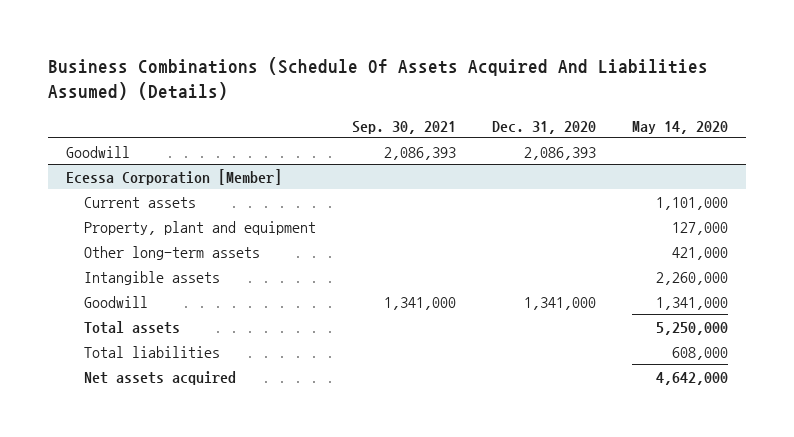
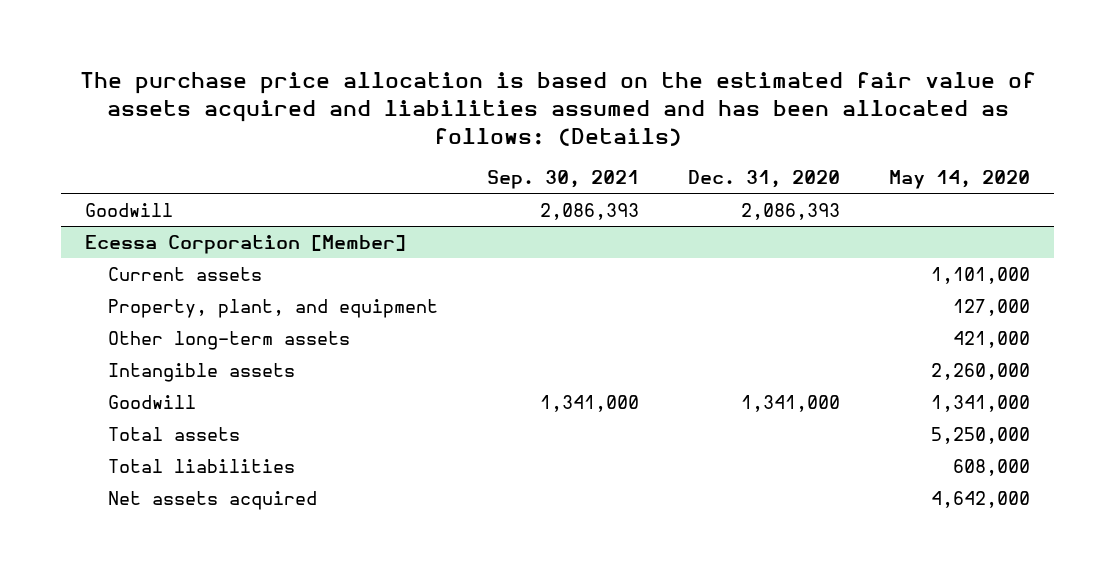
[47,57,708,101] Business Combinations (Schedule Of Assets Acquired And Liabilities Assumed) (Details) -> [79,72,1036,146] The purchase price allocation is based on the estimated fair value of assets acquired and liabilities assumed and has been allocated as follows: (Details)
[83,220,316,235] Property, plant and equipment -> [108,298,439,318] Property, plant, and equipment

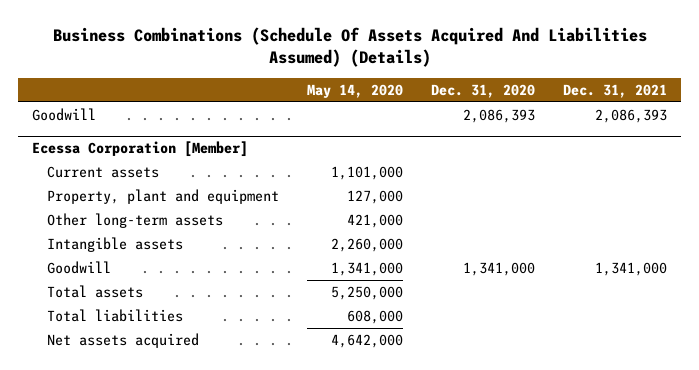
[79,72,1036,146] The purchase price allocation is based on the estimated fair value of assets acquired and liabilities assumed and has been allocated as follows: (Details) -> [52,26,647,68] Business Combinations (Schedule Of Assets Acquired And Liabilities Assumed) (Details)
[486,170,639,190] Sep. 30, 2021 -> none
none -> [563,83,668,98] Dec. 31, 2021
[108,298,439,318] Property, plant, and equipment -> [47,189,280,205] Property, plant and equipment

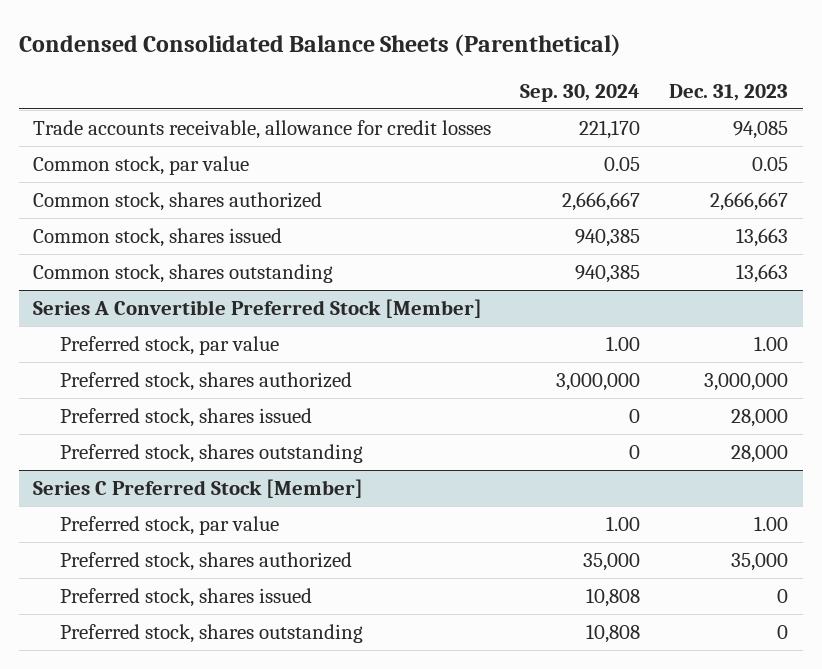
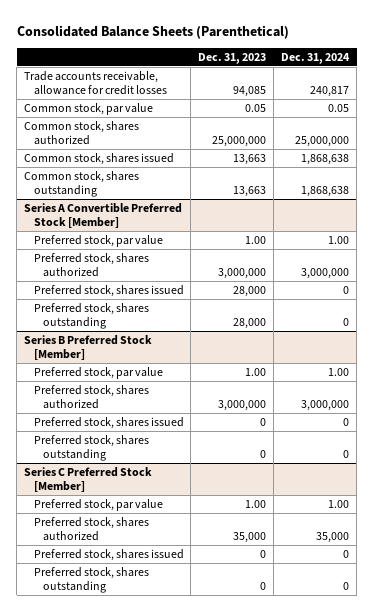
[18,33,621,56] Condensed Consolidated Balance Sheets (Parenthetical) -> [16,24,289,39] Consolidated Balance Sheets (Parenthetical)
[520,83,641,102] Sep. 30, 2024 -> none
none -> [281,52,351,64] Dec. 31, 2024
[710,192,789,212] 2,666,667 -> [212,136,267,148] 25,000,000
none -> [24,335,153,361] Series B Preferred Stock [Member]
none -> [33,367,163,380] Preferred stock, par value
none -> [33,385,149,410] Preferred stock, shares authorized
none -> [33,417,184,430] Preferred stock, shares issued
none -> [33,435,149,462] Preferred stock, shares outstanding

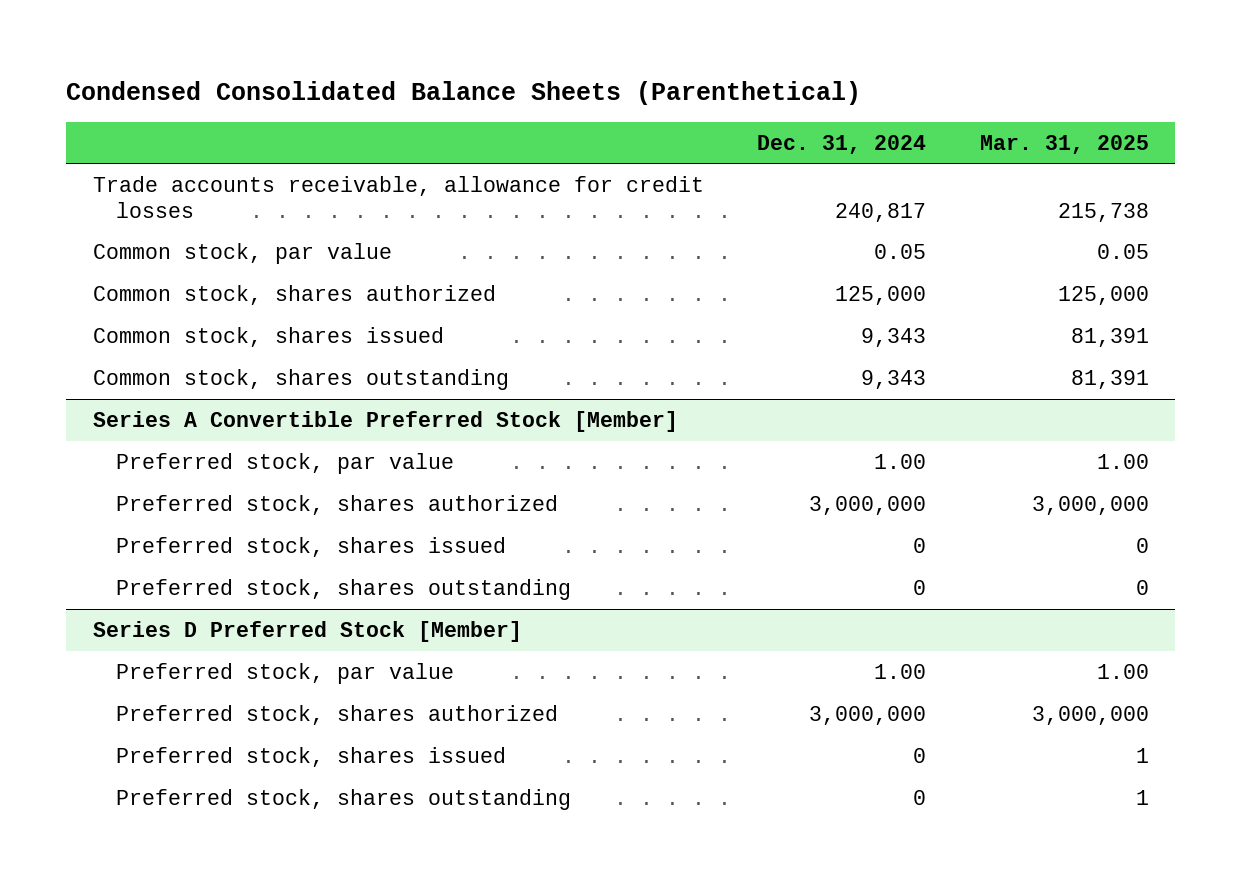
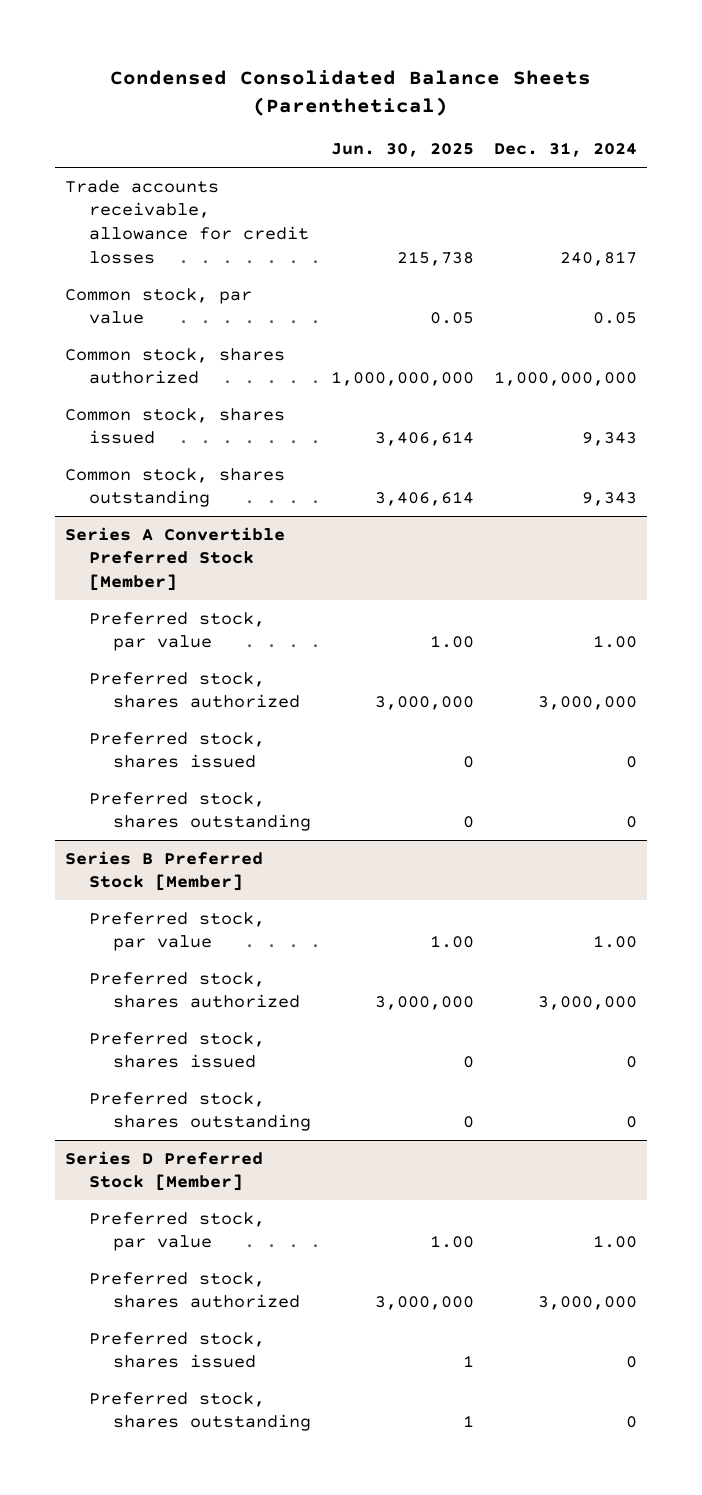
[979,134,1149,154] Mar. 31, 2025 -> none
none -> [331,143,475,158] Jun. 30, 2025
[835,286,927,306] 125,000 -> [494,371,638,387] 1,000,000,000
none -> [65,850,264,892] Series B Preferred Stock [Member]
none -> [89,911,266,952] Preferred stock, par value
none -> [89,971,301,1009] Preferred stock, shares authorized
none -> [89,1031,266,1069] Preferred stock, shares issued
none -> [89,1091,312,1132] Preferred stock, shares outstanding

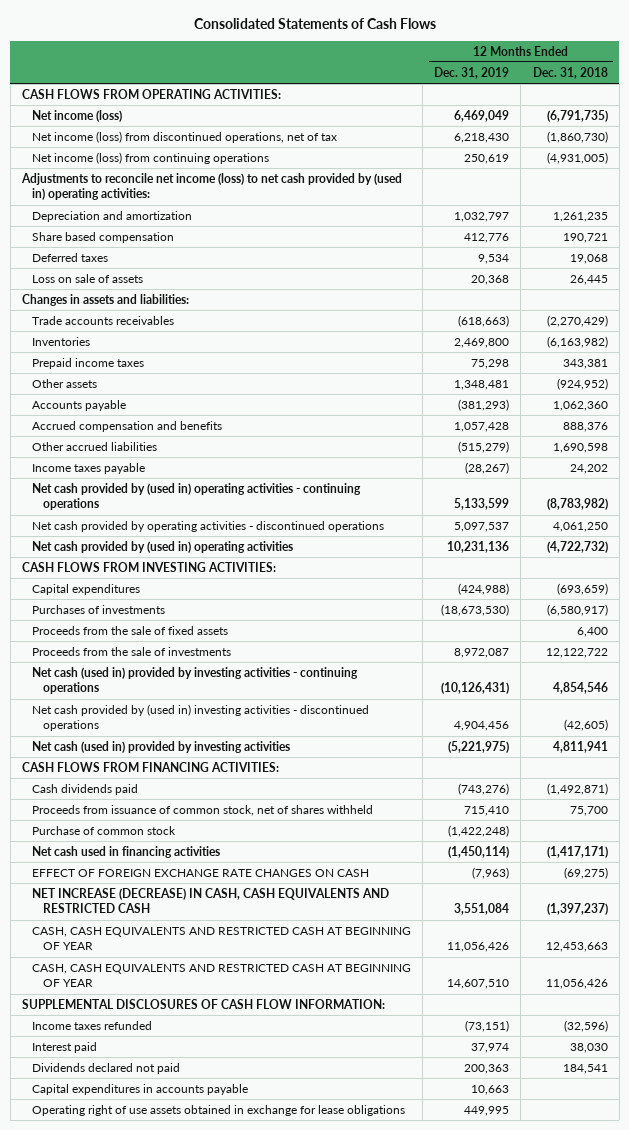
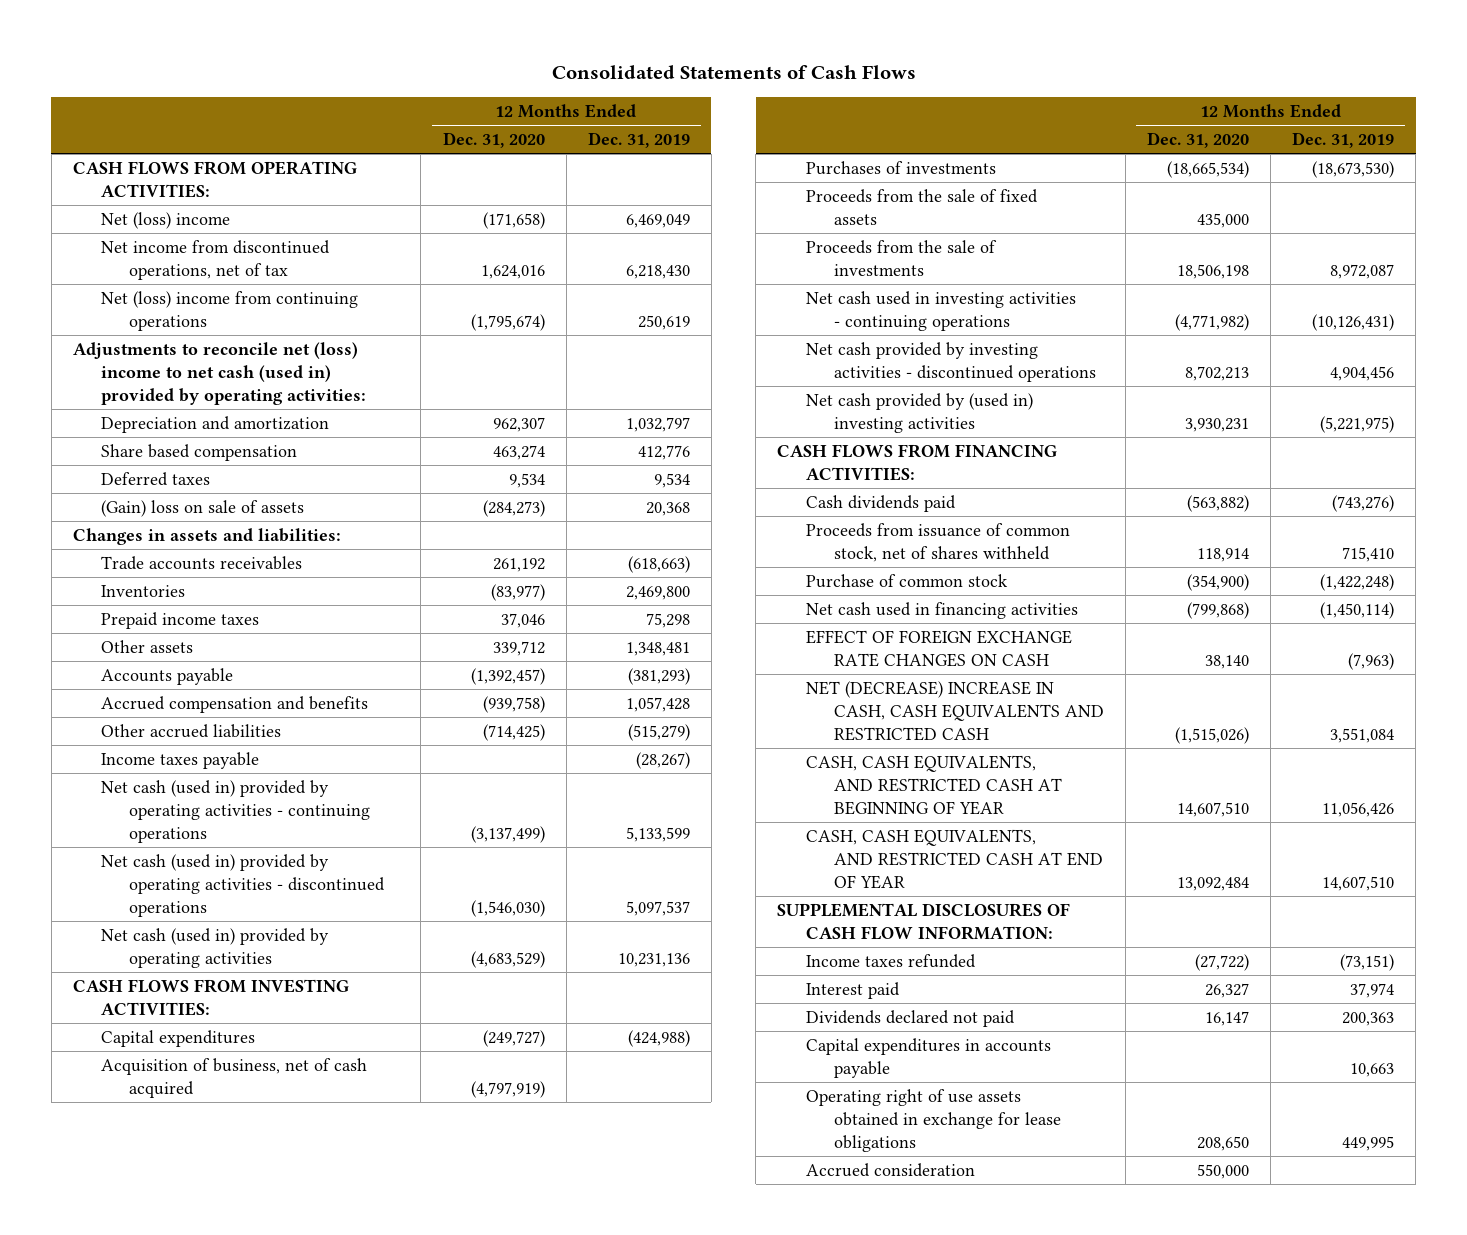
[532,66,608,79] Dec. 31, 2018 -> none
none -> [442,132,545,149] Dec. 31, 2020
[32,109,123,122] Net income (loss) -> [101,211,231,229] Net (loss) income
[32,130,338,143] Net income (loss) from discontinued operations, net of tax -> [101,239,331,280] Net income from discontinued operations, net of tax
[32,151,270,164] Net income (loss) from continuing operations -> [101,290,359,331] Net (loss) income from continuing operations
[20,172,402,201] Adjustments to reconcile net income (loss) to net cash provided by (used in) operating activities: -> [72,341,367,405] Adjustments to reconcile net (loss) income to net cash (used in) provided by operating activities:
[32,273,144,283] Loss on sale of assets -> [101,499,305,517] (Gain) loss on sale of assets
[32,482,362,511] Net cash provided by (used in) operating activities - continuing operations -> [101,779,371,843] Net cash (used in) provided by operating activities - continuing operations
[32,520,385,532] Net cash provided by operating activities - discontinued operations -> [101,853,386,917] Net cash (used in) provided by operating activities - discontinued operations
[32,540,294,553] Net cash provided by (used in) operating activities -> [101,927,330,968] Net cash (used in) provided by operating activities
none -> [101,1057,368,1098] Acquisition of business, net of cash acquired
[32,666,359,695] Net cash (used in) provided by investing activities - continuing operations -> [805,290,1076,331] Net cash used in investing activities - continuing operations
[32,703,370,732] Net cash provided by (used in) investing activities - discontinued operations -> [805,341,1096,382] Net cash provided by investing activities - discontinued operations
[32,740,291,753] Net cash (used in) provided by investing activities -> [805,392,1033,433] Net cash provided by (used in) investing activities
[32,887,390,914] NET INCREASE (DECREASE) IN CASH, CASH EQUIVALENTS AND RESTRICTED CASH -> [805,680,1104,741] NET (DECREASE) INCREASE IN CASH, CASH EQUIVALENTS AND RESTRICTED CASH
[32,926,412,951] CASH, CASH EQUIVALENTS AND RESTRICTED CASH AT BEGINNING OF YEAR -> [805,754,1062,815] CASH, CASH EQUIVALENTS, AND RESTRICTED CASH AT BEGINNING OF YEAR
[32,963,412,988] CASH, CASH EQUIVALENTS AND RESTRICTED CASH AT BEGINNING OF YEAR -> [805,828,1103,889] CASH, CASH EQUIVALENTS, AND RESTRICTED CASH AT END OF YEAR
none -> [805,1162,975,1177] Accrued consideration

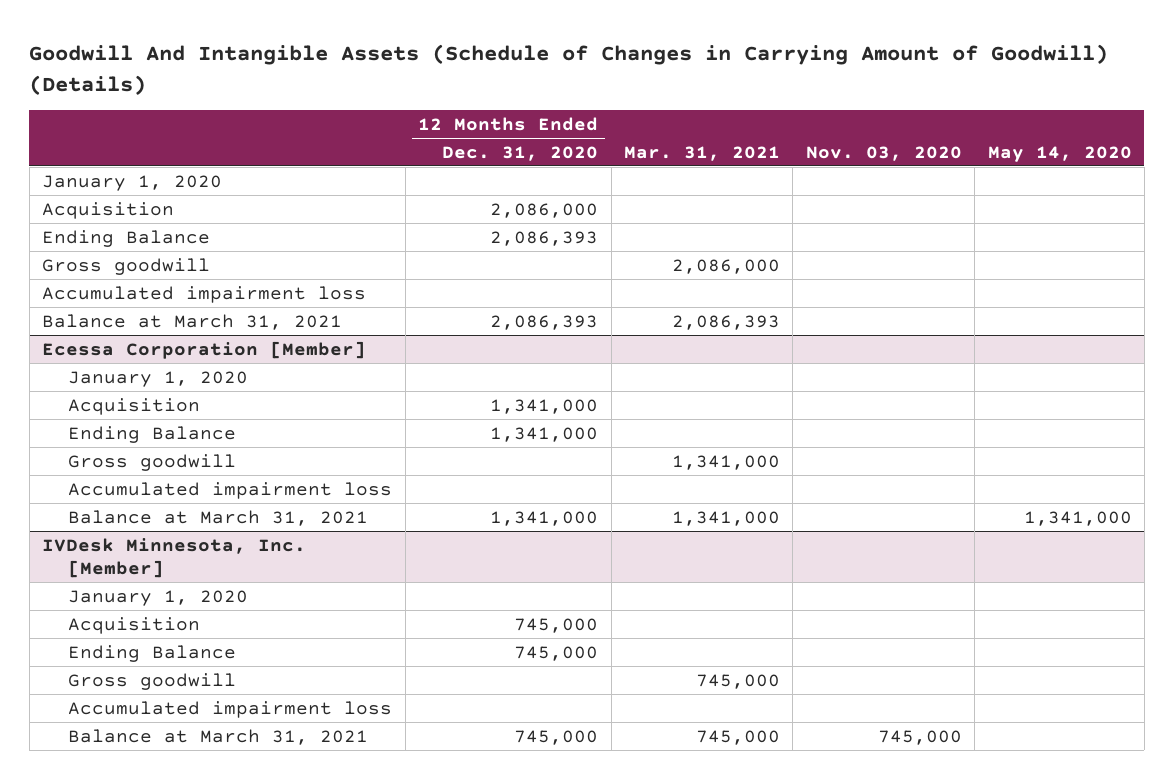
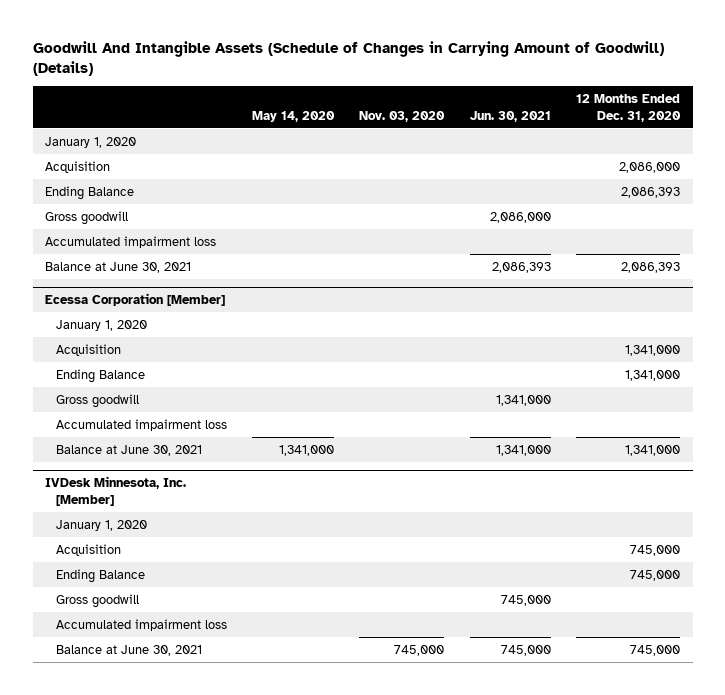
[623,145,780,161] Mar. 31, 2021 -> none
none -> [469,111,551,123] Jun. 30, 2021
[42,313,343,330] Balance at March 31, 2021 -> [45,261,192,273] Balance at June 30, 2021
[68,509,369,526] Balance at March 31, 2021 -> [55,444,202,456] Balance at June 30, 2021
[68,728,369,745] Balance at March 31, 2021 -> [55,644,202,656] Balance at June 30, 2021

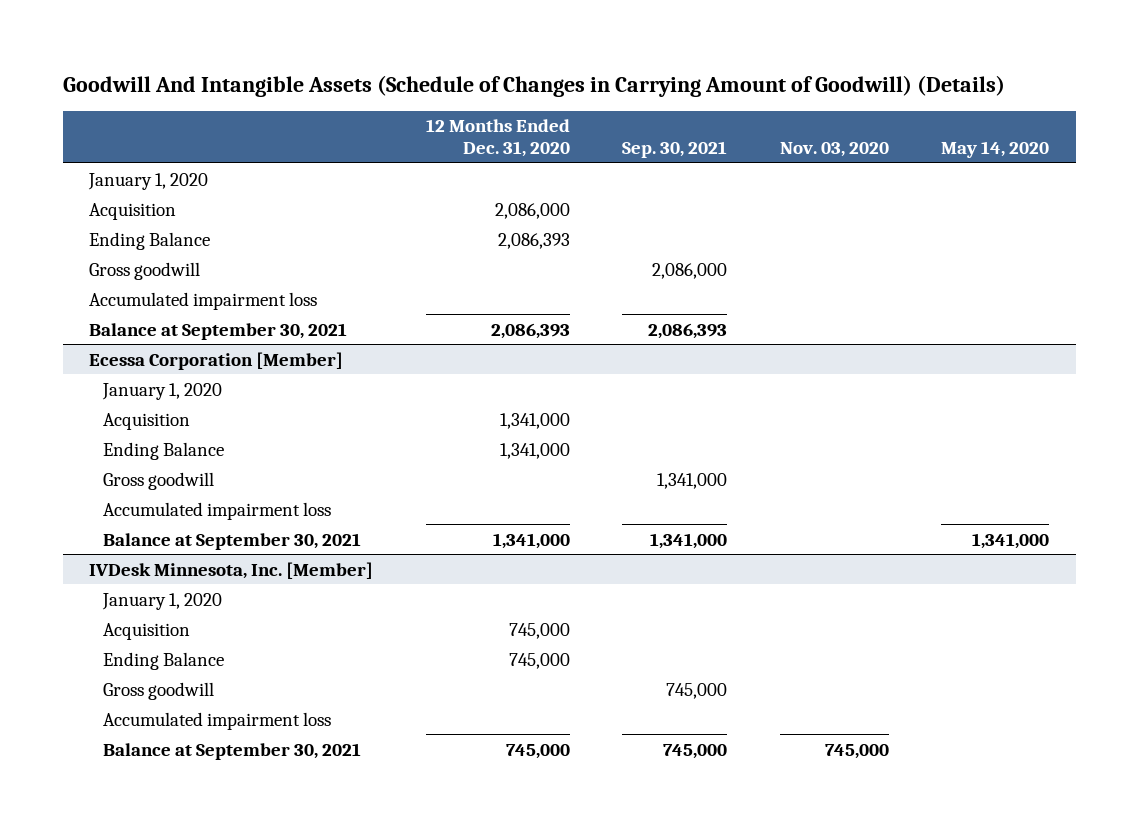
[469,111,551,123] Jun. 30, 2021 -> none
none -> [622,141,728,159] Sep. 30, 2021
[45,261,192,273] Balance at June 30, 2021 -> [89,322,348,340] Balance at September 30, 2021
[55,444,202,456] Balance at June 30, 2021 -> [102,532,361,550] Balance at September 30, 2021
[55,644,202,656] Balance at June 30, 2021 -> [102,742,361,760] Balance at September 30, 2021

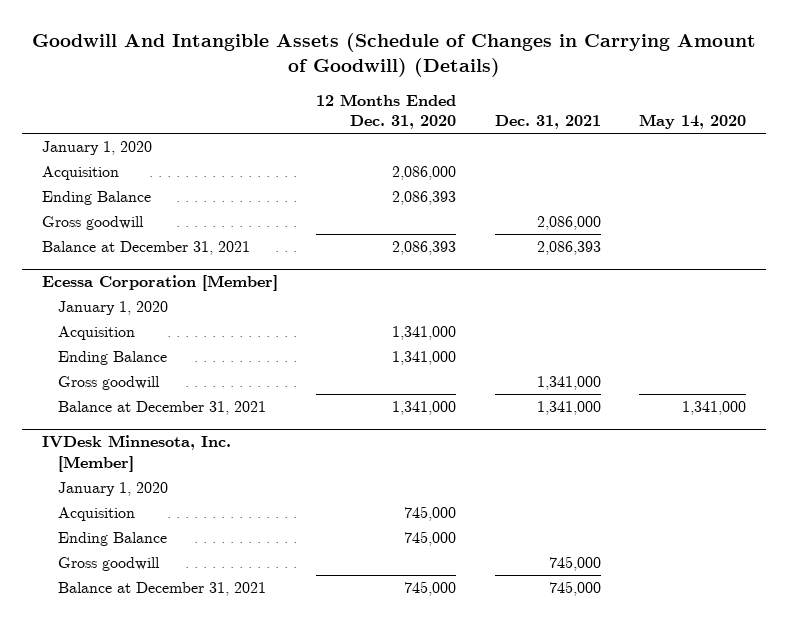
[622,141,728,159] Sep. 30, 2021 -> none
[779,142,889,158] Nov. 03, 2020 -> none
none -> [494,115,601,130] Dec. 31, 2021
[89,291,318,310] Accumulated impairment loss -> none
[89,322,348,340] Balance at September 30, 2021 -> [41,240,250,255] Balance at December 31, 2021
[102,501,331,520] Accumulated impairment loss -> none
[102,532,361,550] Balance at September 30, 2021 -> [57,400,266,415] Balance at December 31, 2021
[102,711,331,730] Accumulated impairment loss -> none
[102,742,361,760] Balance at September 30, 2021 -> [57,581,266,596] Balance at December 31, 2021

